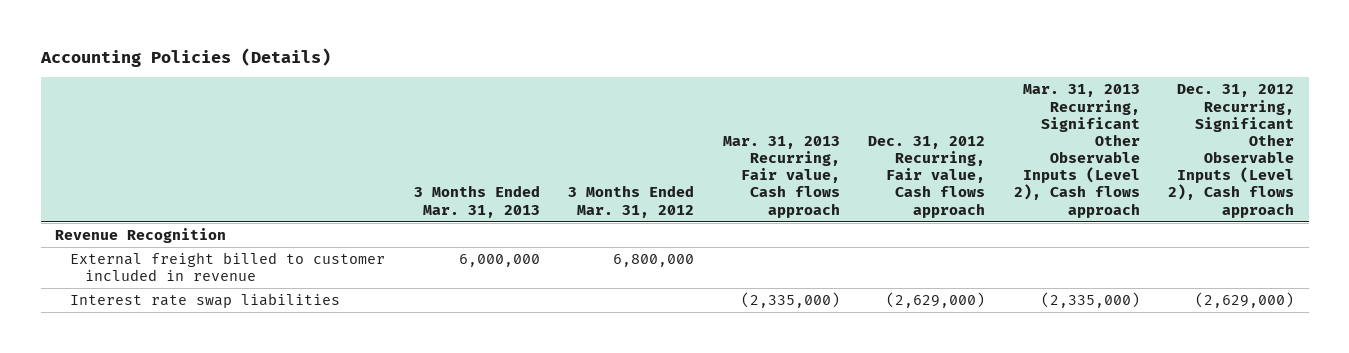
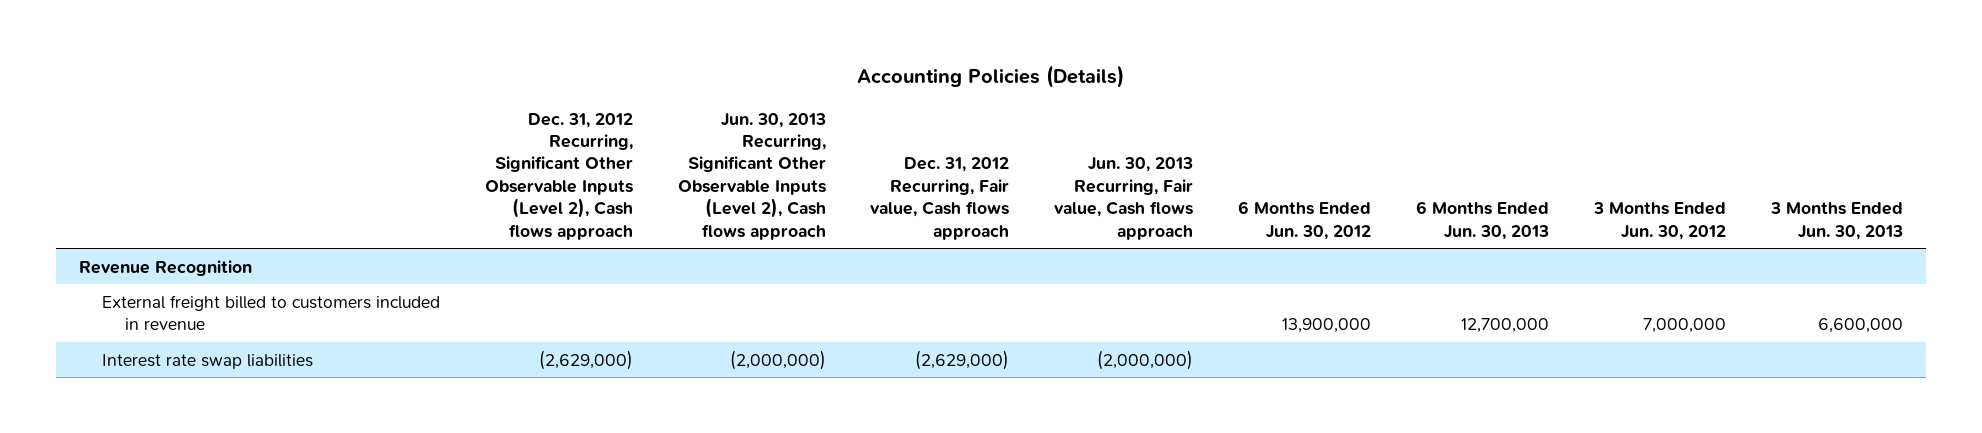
[413,185,540,218] 3 Months Ended Mar. 31, 2013 -> none
[568,185,695,218] 3 Months Ended Mar. 31, 2012 -> none
[722,135,840,218] Mar. 31, 2013 Recurring, Fair value, Cash flows approach -> none
[1013,84,1140,218] Mar. 31, 2013 Recurring, Significant Other Observable Inputs (Level 2), Cash flows approach -> none
none -> [677,112,826,240] Jun. 30, 2013 Recurring, Significant Other Observable Inputs (Level 2), Cash flows approach
none -> [1054,157,1194,240] Jun. 30, 2013 Recurring, Fair value, Cash flows approach
none -> [1238,201,1372,240] 6 Months Ended Jun. 30, 2012
none -> [1416,201,1550,240] 6 Months Ended Jun. 30, 2013
none -> [1593,202,1727,240] 3 Months Ended Jun. 30, 2012
none -> [1770,202,1904,240] 3 Months Ended Jun. 30, 2013
[70,252,386,282] External freight billed to customer included in revenue -> [101,294,440,330] External freight billed to customers included in revenue

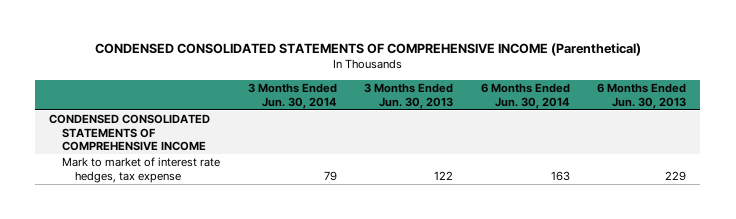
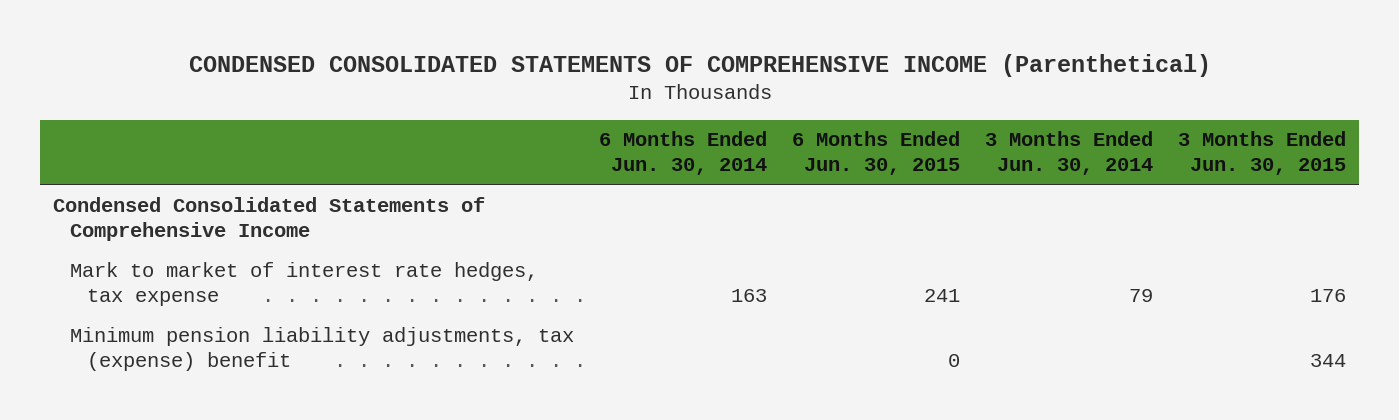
[364,83,454,109] 3 Months Ended Jun. 30, 2013 -> none
[597,83,687,109] 6 Months Ended Jun. 30, 2013 -> none
none -> [792,131,961,176] 6 Months Ended Jun. 30, 2015
none -> [1178,131,1347,176] 3 Months Ended Jun. 30, 2015
[49,114,211,152] CONDENSED CONSOLIDATED STATEMENTS OF COMPREHENSIVE INCOME -> [52,196,485,241] Condensed Consolidated Statements of Comprehensive Income
none -> [69,326,574,371] Minimum pension liability adjustments, tax (expense) benefit

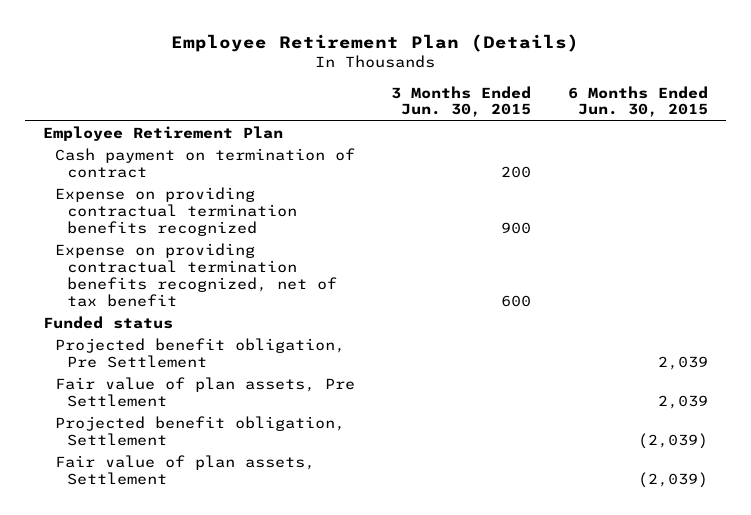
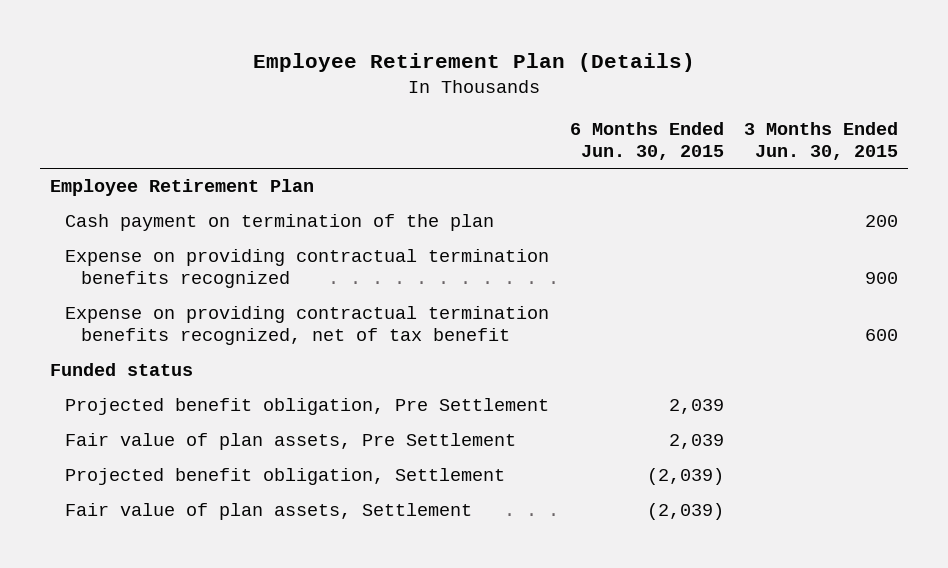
[55,148,356,179] Cash payment on termination of contract -> [65,214,495,232] Cash payment on termination of the plan

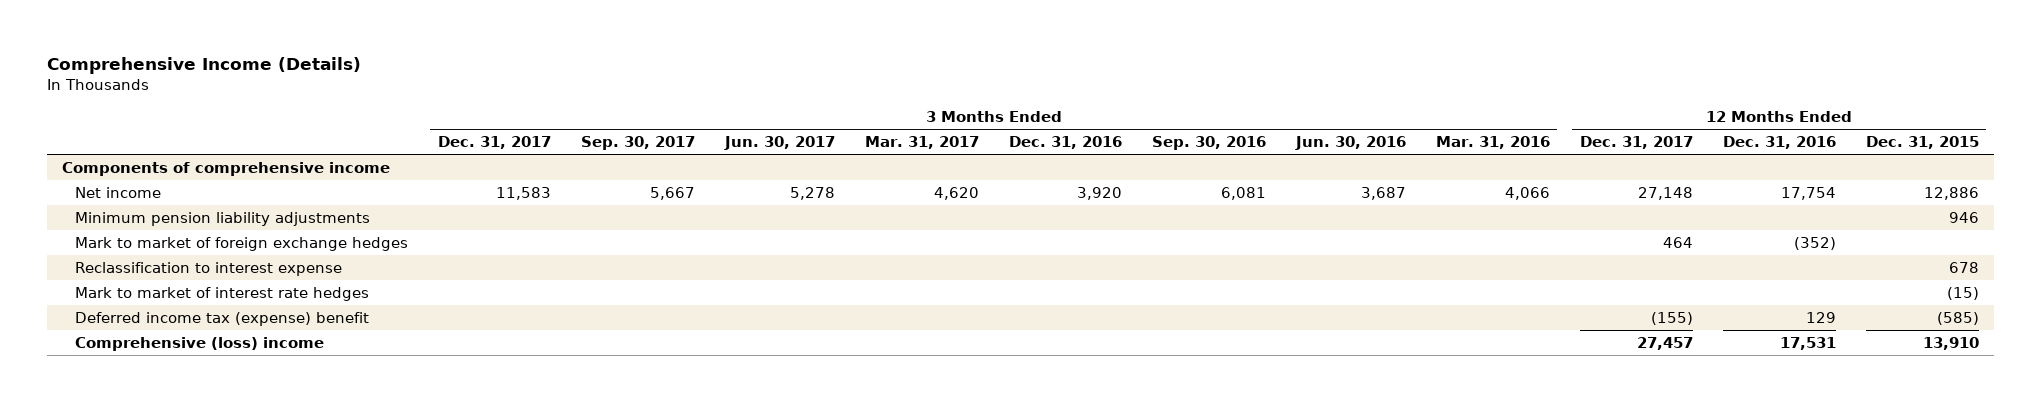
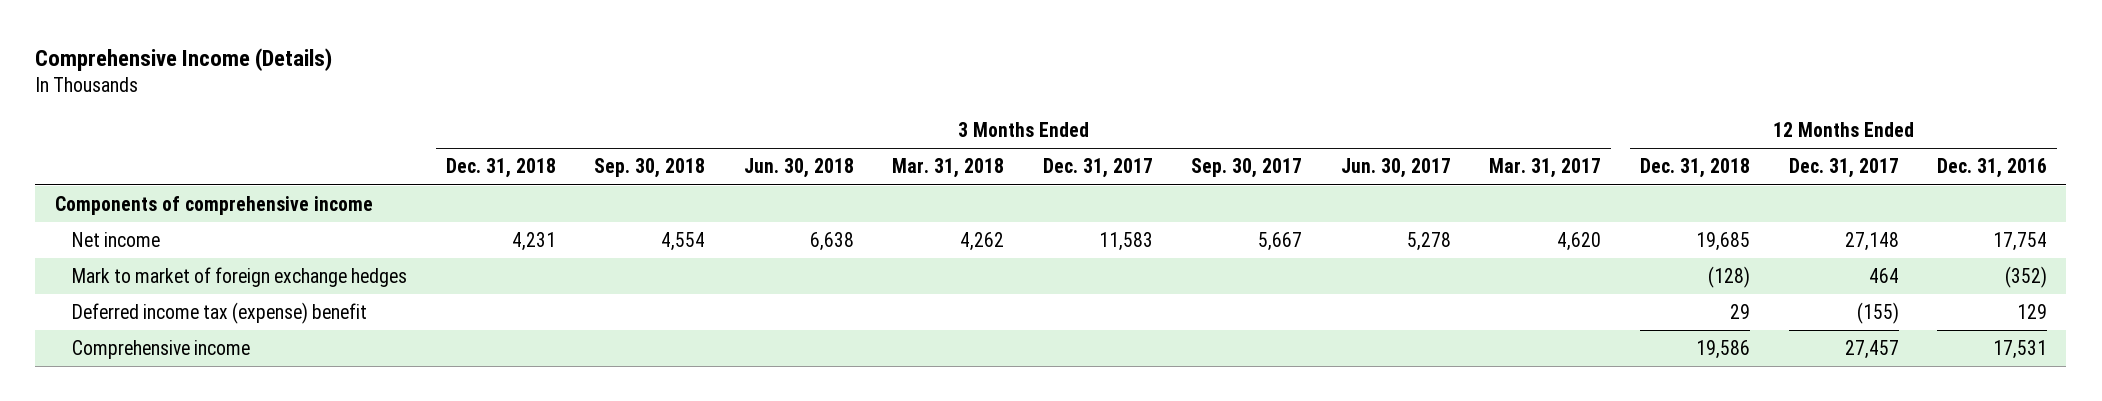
[1008,136,1122,150] Dec. 31, 2016 -> none
[1151,136,1266,151] Sep. 30, 2016 -> none
[1294,136,1406,151] Jun. 30, 2016 -> none
[1435,136,1550,150] Mar. 31, 2016 -> none
[1865,136,1979,150] Dec. 31, 2015 -> none
none -> [445,158,556,179] Dec. 31, 2018
none -> [594,158,706,179] Sep. 30, 2018
none -> [743,158,854,179] Jun. 30, 2018
none -> [892,158,1005,179] Mar. 31, 2018
none -> [1639,158,1750,179] Dec. 31, 2018
[74,211,370,226] Minimum pension liability adjustments -> none
[74,261,342,276] Reclassification to interest expense -> none
[74,286,369,301] Mark to market of interest rate hedges -> none
[74,336,324,351] Comprehensive (loss) income -> [72,340,251,360] Comprehensive income

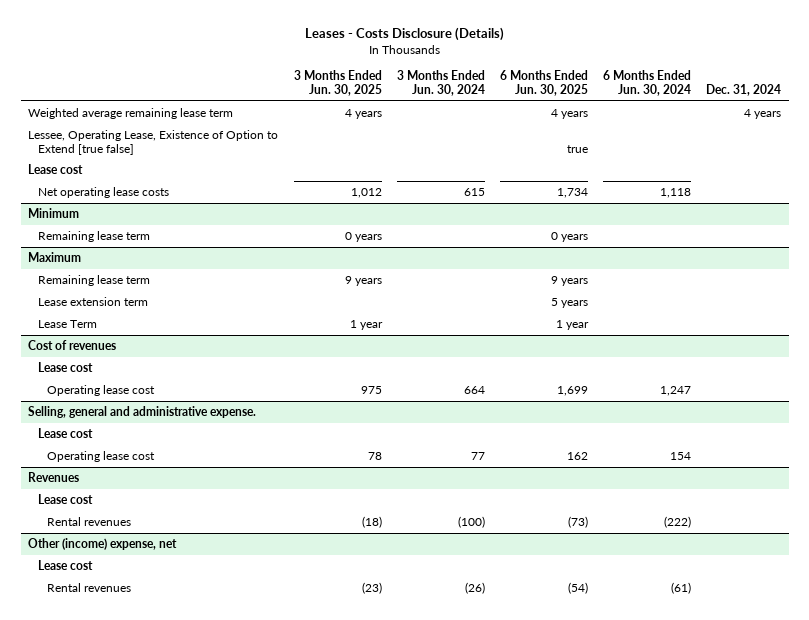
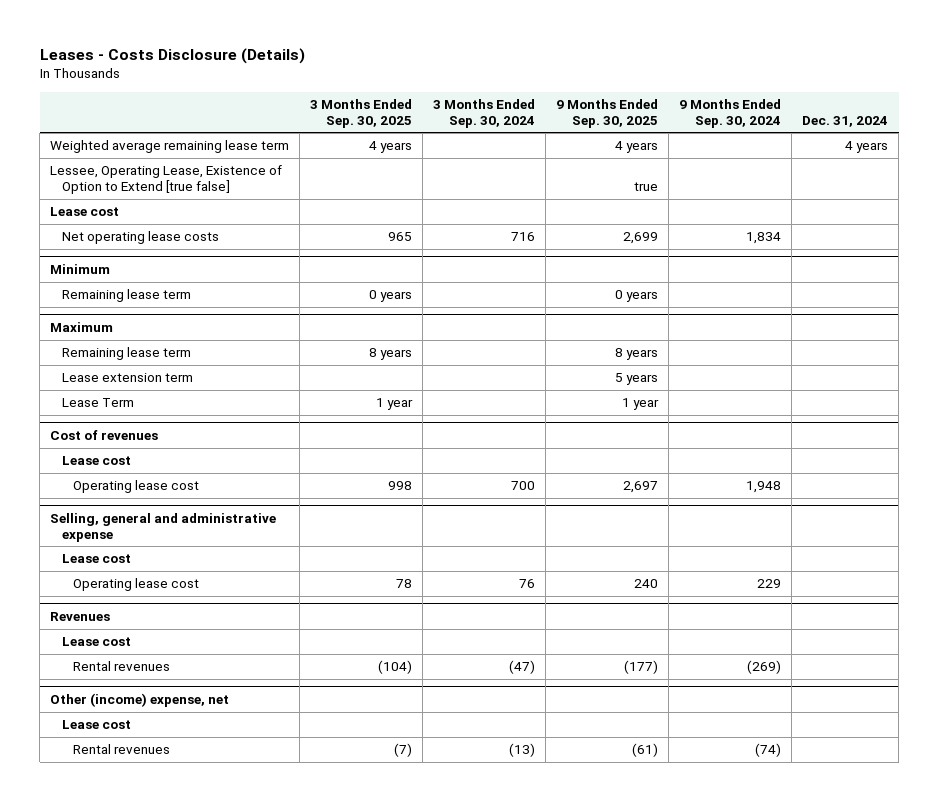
[293,70,382,96] 3 Months Ended Jun. 30, 2025 -> none
[396,70,485,96] 3 Months Ended Jun. 30, 2024 -> none
[499,70,588,96] 6 Months Ended Jun. 30, 2025 -> none
[602,70,691,96] 6 Months Ended Jun. 30, 2024 -> none
none -> [310,98,413,128] 3 Months Ended Sep. 30, 2025
none -> [433,98,536,128] 3 Months Ended Sep. 30, 2024
none -> [556,98,659,128] 9 Months Ended Sep. 30, 2025
none -> [679,98,782,128] 9 Months Ended Sep. 30, 2024
[28,405,257,418] Selling, general and administrative expense. -> [50,512,277,542] Selling, general and administrative expense

